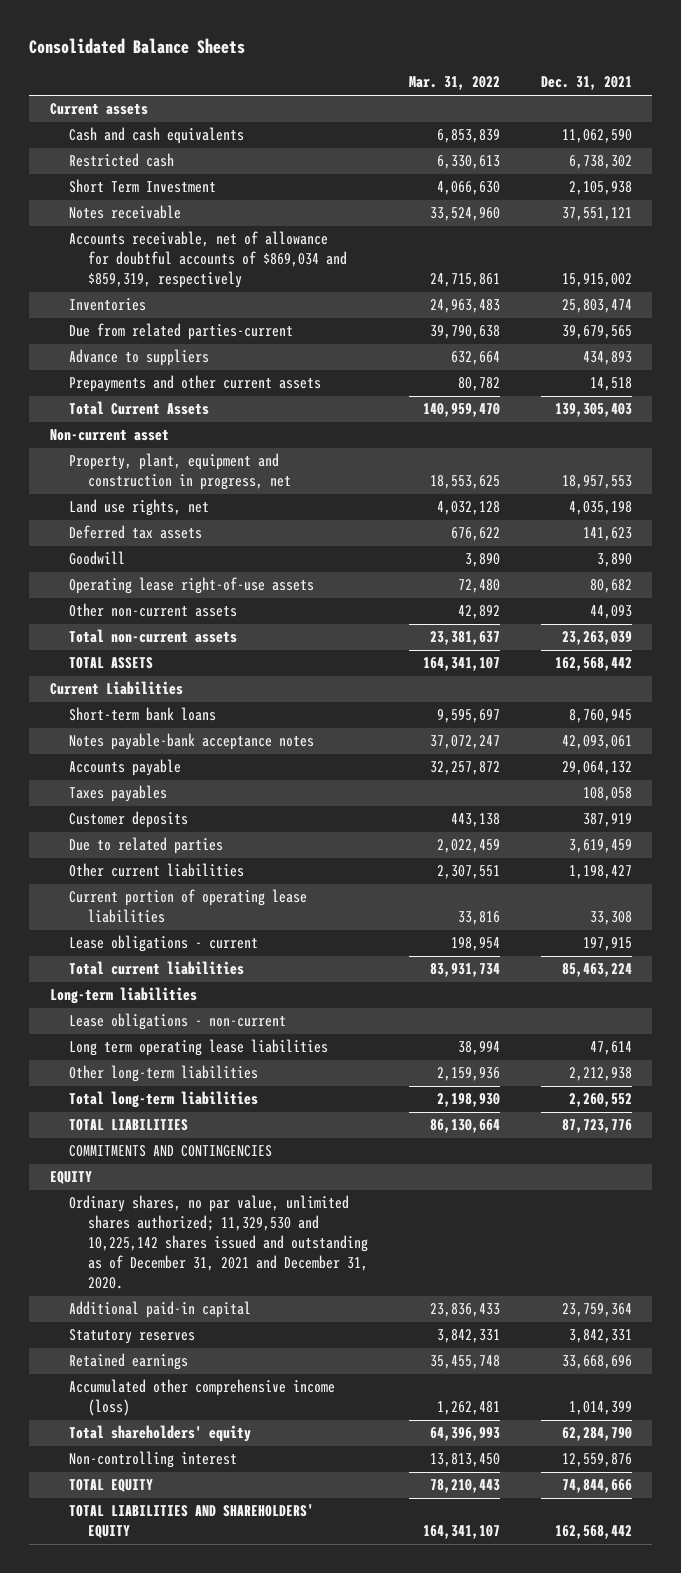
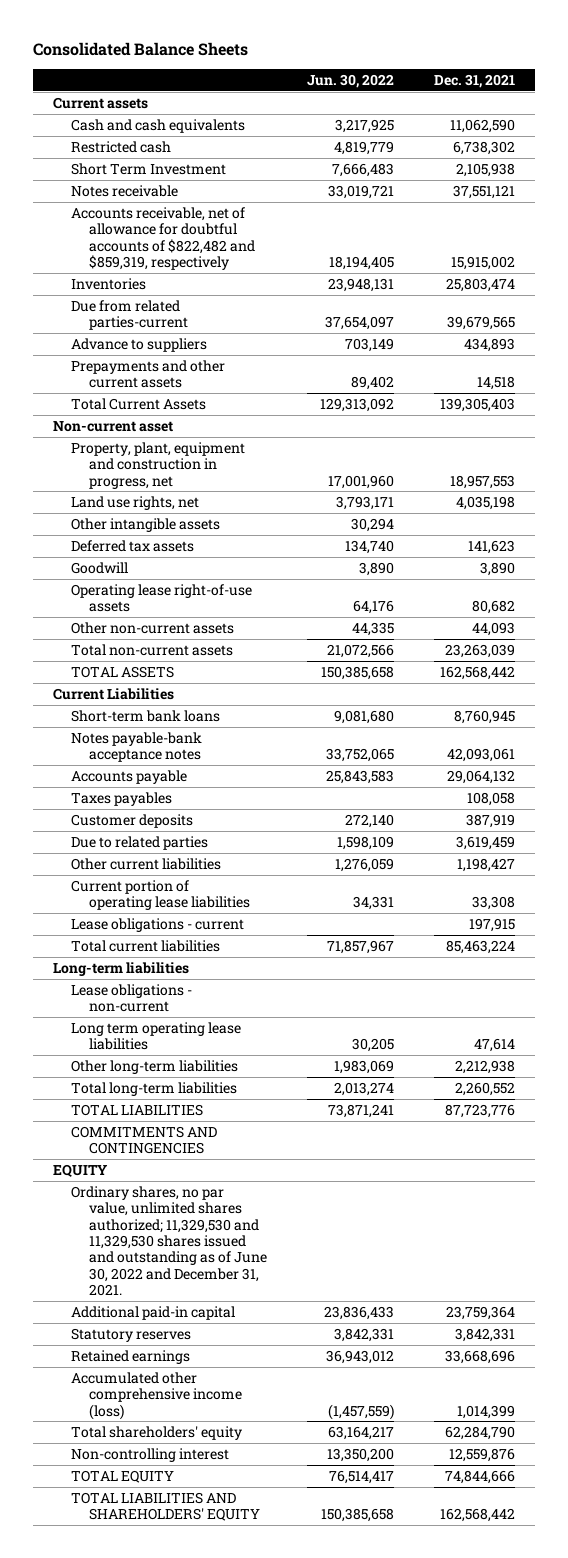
[408,76,500,91] Mar. 31, 2022 -> none
none -> [307,73,395,88] Jun. 30, 2022
[68,231,348,289] Accounts receivable, net of allowance for doubtful accounts of $869,034 and $859,319, respectively -> [71,206,256,270] Accounts receivable, net of allowance for doubtful accounts of $822,482 and $859,319, respectively
none -> [71,517,221,532] Other intangible assets
[68,1195,369,1289] Ordinary shares, no par value, unlimited shares authorized; 11,329,530 and 10,225,142 shares issued and outstanding as of December 31, 2021 and December 31, 2020. -> [71,1185,268,1296] Ordinary shares, no par value, unlimited shares authorized; 11,329,530 and 11,329,530 shares issued and outstanding as of June 30, 2022 and December 31, 2021.

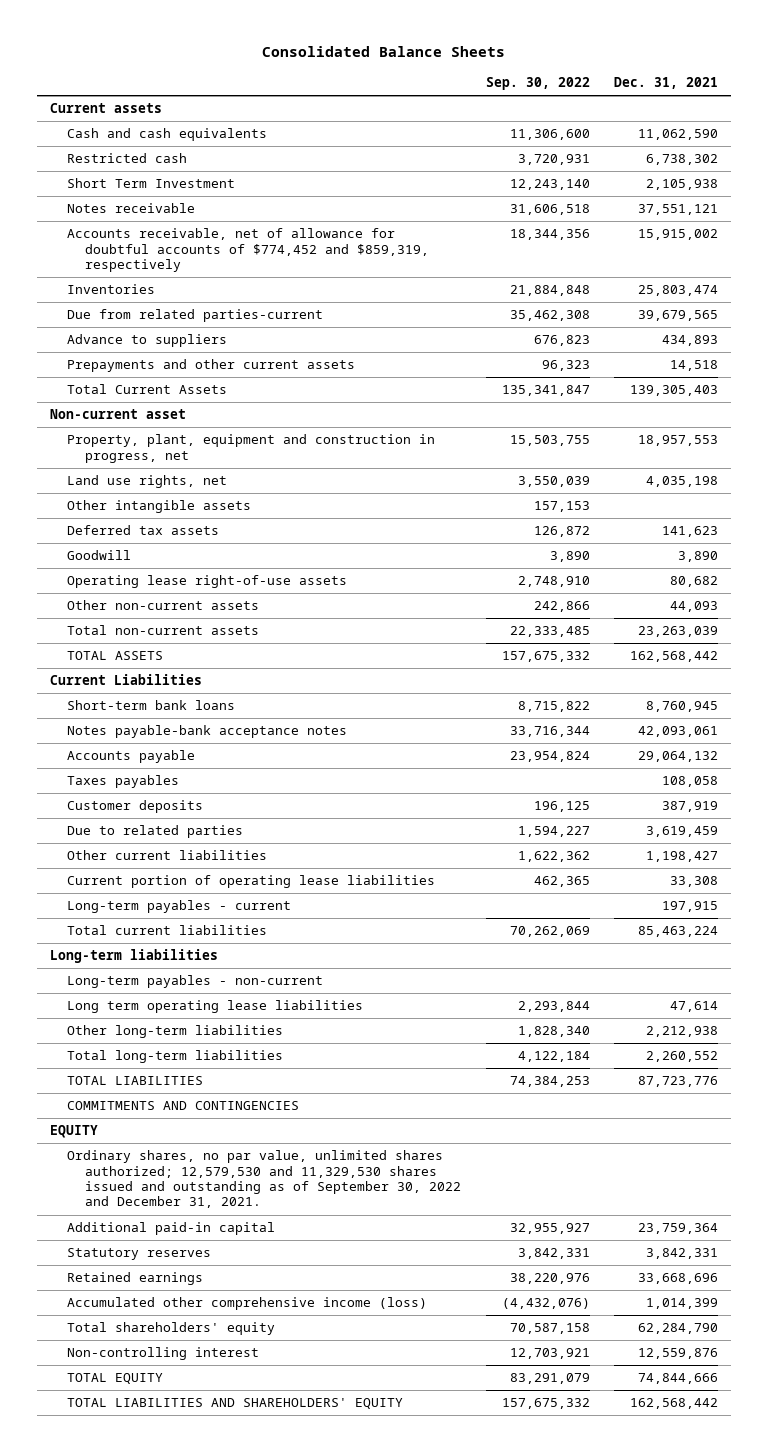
[307,73,395,88] Jun. 30, 2022 -> none
none -> [485,77,590,91] Sep. 30, 2022
[71,206,256,270] Accounts receivable, net of allowance for doubtful accounts of $822,482 and $859,319, respectively -> [67,228,429,273] Accounts receivable, net of allowance for doubtful accounts of $774,452 and $859,319, respectively
[71,917,245,932] Lease obligations - current -> [67,900,292,914] Long-term payables - current
[71,983,193,1013] Lease obligations - non-current -> [67,975,324,989] Long-term payables - non-current
[71,1185,268,1296] Ordinary shares, no par value, unlimited shares authorized; 11,329,530 and 11,329,530 shares issued and outstanding as of June 30, 2022 and December 31, 2021. -> [67,1150,461,1209] Ordinary shares, no par value, unlimited shares authorized; 12,579,530 and 11,329,530 shares issued and outstanding as of September 30, 2022 and December 31, 2021.

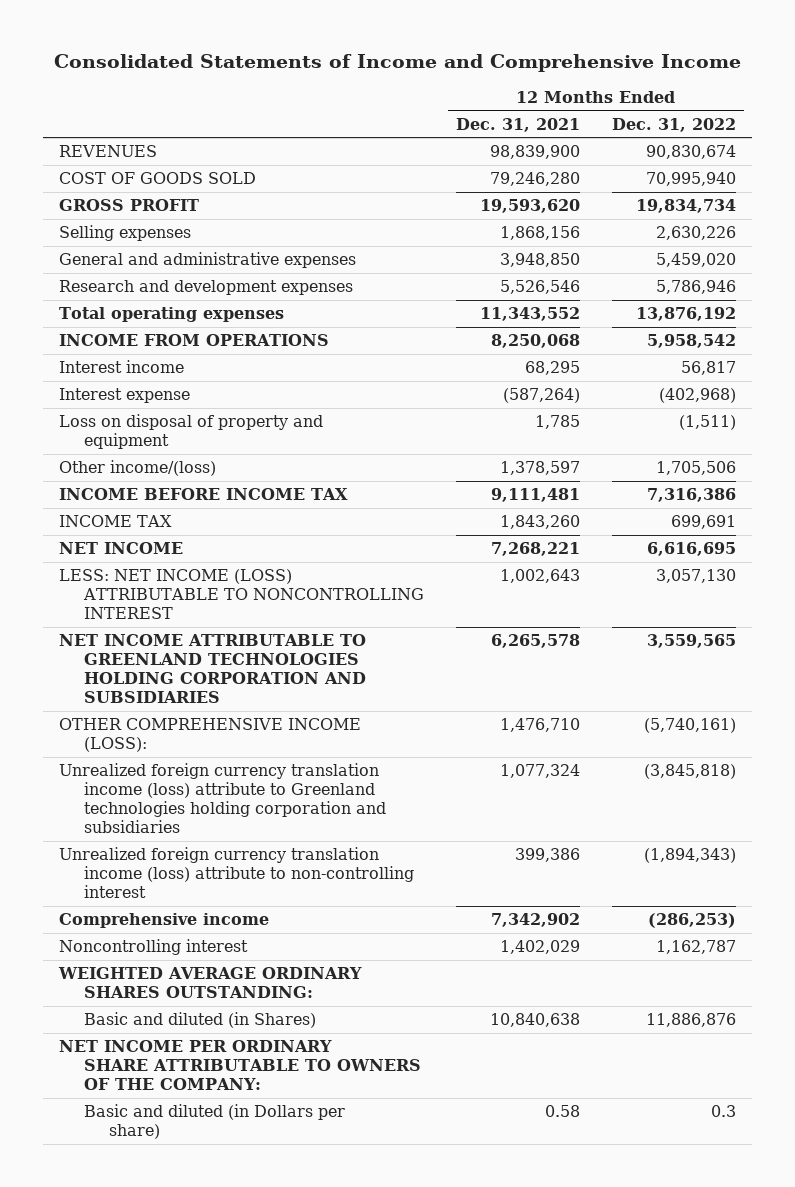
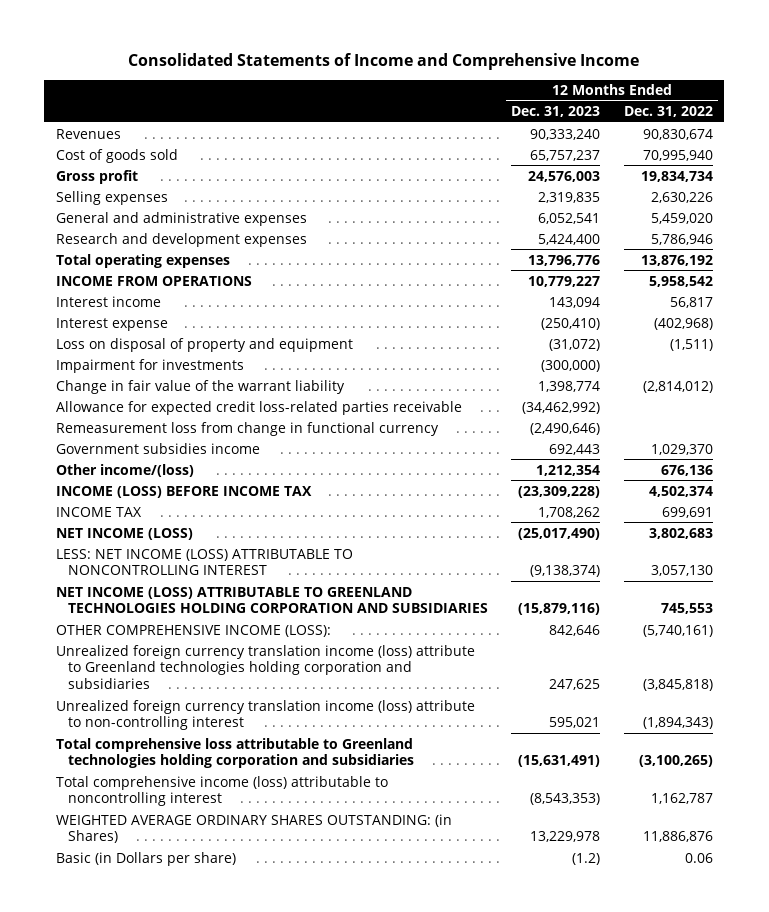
[455,117,580,132] Dec. 31, 2021 -> none
none -> [511,106,601,118] Dec. 31, 2023
[59,145,158,158] REVENUES -> [55,128,121,139] Revenues
[59,172,257,185] COST OF GOODS SOLD -> [55,148,178,163] Cost of goods sold
[59,199,200,212] GROSS PROFIT -> [55,169,138,184] Gross profit
none -> [55,358,244,373] Impairment for investments
none -> [55,379,345,394] Change in fair value of the warrant liability
none -> [55,400,462,415] Allowance for expected credit loss-related parties receivable
none -> [55,421,439,436] Remeasurement loss from change in functional currency
none -> [55,442,260,454] Government subsidies income
[655,461,736,476] 1,705,506 -> [660,464,713,476] 676,136
[59,488,349,501] INCOME BEFORE INCOME TAX -> [55,485,312,498] INCOME (LOSS) BEFORE INCOME TAX
[646,488,736,503] 7,316,386 -> [648,485,713,497] 4,502,374
[59,542,184,555] NET INCOME -> [55,527,193,540] NET INCOME (LOSS)
[646,542,736,557] 6,616,695 -> [648,527,713,539] 3,802,683
[59,634,367,704] NET INCOME ATTRIBUTABLE TO GREENLAND TECHNOLOGIES HOLDING CORPORATION AND SUBSIDIARIES -> [55,586,489,614] NET INCOME (LOSS) ATTRIBUTABLE TO GREENLAND TECHNOLOGIES HOLDING CORPORATION AND SUBSIDIARIES
[646,634,736,649] 3,559,565 -> [660,603,713,615] 745,553
[59,913,270,929] Comprehensive income -> none
[58,967,363,999] WEIGHTED AVERAGE ORDINARY SHARES OUTSTANDING: -> none
[59,1040,421,1091] NET INCOME PER ORDINARY SHARE ATTRIBUTABLE TO OWNERS OF THE COMPANY: -> none
none -> [55,737,415,769] Total comprehensive loss attributable to Greenland technologies holding corporation and subsidiaries
[59,939,249,956] Noncontrolling interest -> [55,775,388,807] Total comprehensive income (loss) attributable to noncontrolling interest
[83,1012,316,1029] Basic and diluted (in Shares) -> [55,813,452,844] WEIGHTED AVERAGE ORDINARY SHARES OUTSTANDING: (in Shares)
[83,1104,345,1140] Basic and diluted (in Dollars per share) -> [55,851,236,866] Basic (in Dollars per share)
[710,1105,736,1118] 0.3 -> [684,852,713,863] 0.06

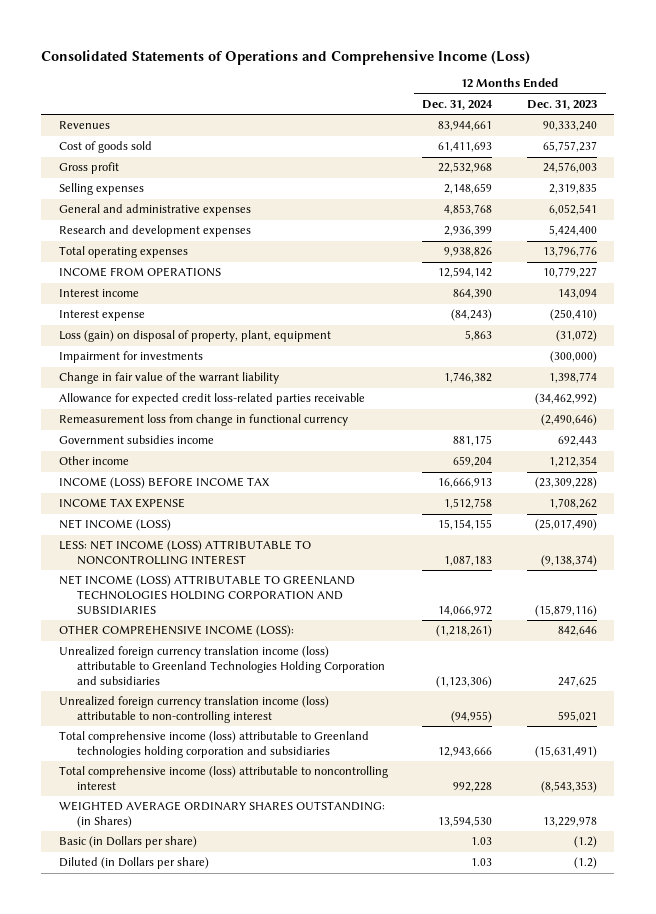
[128,52,640,70] Consolidated Statements of Income and Comprehensive Income -> [41,49,531,65] Consolidated Statements of Operations and Comprehensive Income (Loss)
[623,106,713,118] Dec. 31, 2022 -> none
none -> [422,100,494,111] Dec. 31, 2024
[55,337,353,352] Loss on disposal of property and equipment -> [58,330,331,343] Loss (gain) on disposal of property, plant, equipment
[55,463,194,477] Other income/(loss) -> [58,456,129,466] Other income
[55,506,142,517] INCOME TAX -> [58,498,185,509] INCOME TAX EXPENSE
[55,644,475,690] Unrealized foreign currency translation income (loss) attribute to Greenland technologies holding corporation and subsidiaries -> [58,646,385,685] Unrealized foreign currency translation income (loss) attributable to Greenland Technologies Holding Corporation and subsidiaries
[55,699,475,731] Unrealized foreign currency translation income (loss) attribute to non-controlling interest -> [58,696,329,723] Unrealized foreign currency translation income (loss) attributable to non-controlling interest
[55,737,415,769] Total comprehensive loss attributable to Greenland technologies holding corporation and subsidiaries -> [58,731,369,758] Total comprehensive income (loss) attributable to Greenland technologies holding corporation and subsidiaries
none -> [58,857,209,870] Diluted (in Dollars per share)

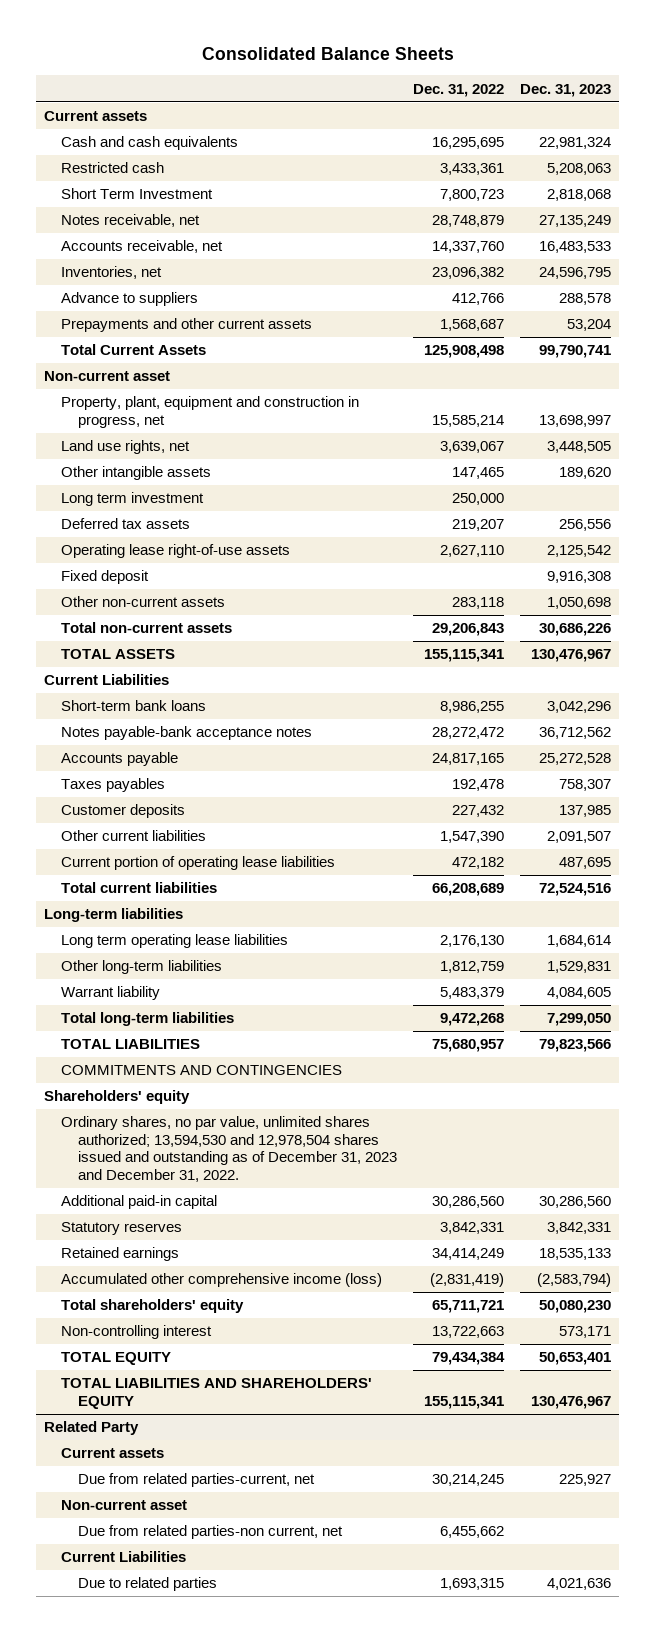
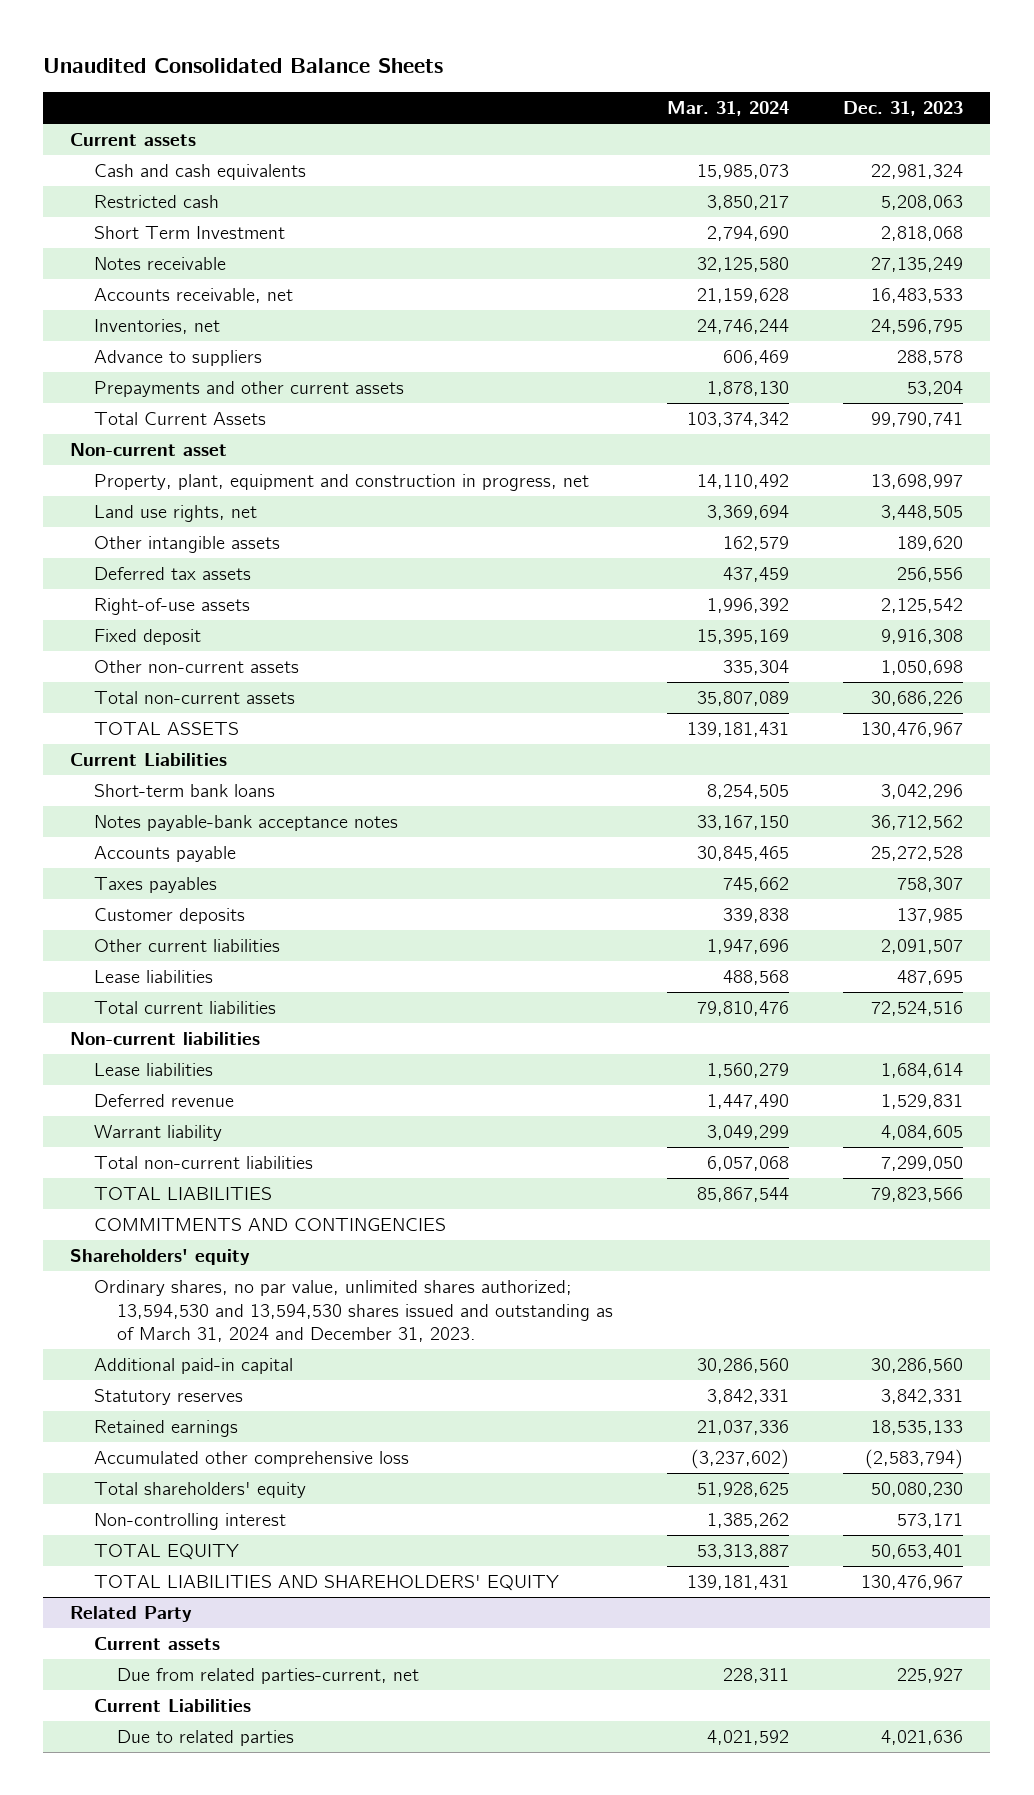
[201,47,454,61] Consolidated Balance Sheets -> [43,57,444,73] Unaudited Consolidated Balance Sheets
[412,83,504,97] Dec. 31, 2022 -> none
none -> [666,101,789,117] Mar. 31, 2024
[61,214,201,228] Notes receivable, net -> [93,257,226,271] Notes receivable
[61,492,205,507] Long term investment -> none
[61,544,291,559] Operating lease right-of-use assets -> [93,598,250,616] Right-of-use assets
[61,856,336,871] Current portion of operating lease liabilities -> [93,970,213,984] Lease liabilities
[44,908,184,923] Long-term liabilities -> none
none -> [70,1032,261,1046] Non-current liabilities
[61,934,289,949] Long term operating lease liabilities -> [93,1063,213,1077] Lease liabilities
[61,960,223,975] Other long-term liabilities -> [93,1094,234,1108] Deferred revenue
[61,1012,235,1027] Total long-term liabilities -> [93,1156,313,1170] Total non-current liabilities
[61,1116,398,1183] Ordinary shares, no par value, unlimited shares authorized; 13,594,530 and 12,978,504 shares issued and outstanding as of December 31, 2023 and December 31, 2022. -> [93,1280,613,1343] Ordinary shares, no par value, unlimited shares authorized; 13,594,530 and 13,594,530 shares issued and outstanding as of March 31, 2024 and December 31, 2023.
[61,1273,383,1288] Accumulated other comprehensive income (loss) -> [93,1451,409,1468] Accumulated other comprehensive loss
[61,1500,188,1511] Non-current asset -> none
[78,1525,344,1540] Due from related parties-non current, net -> none

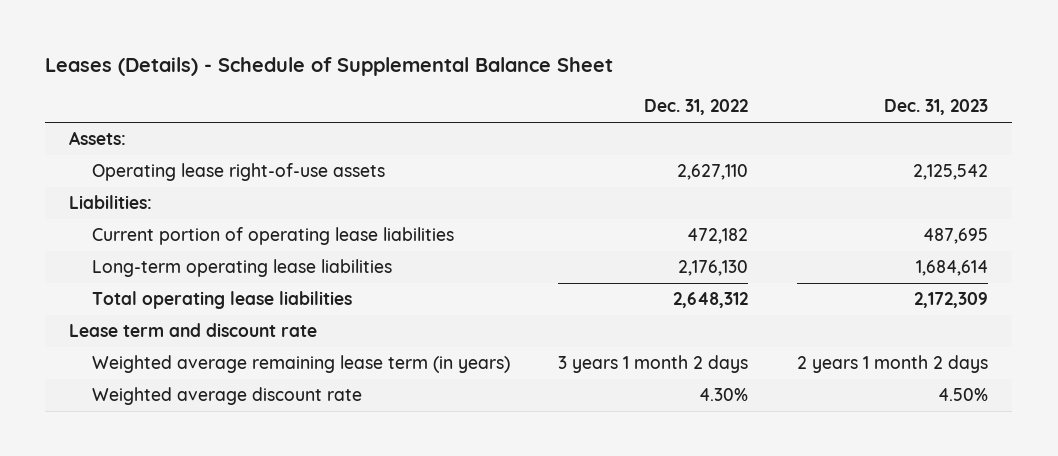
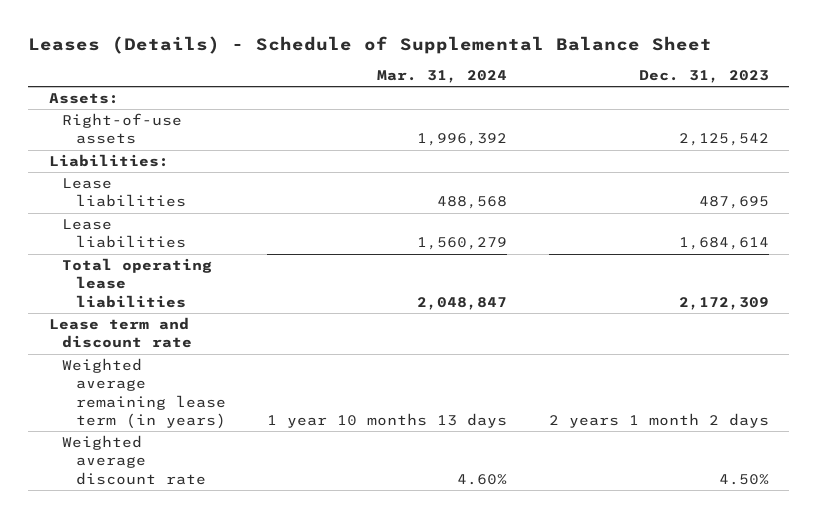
[644,99,749,116] Dec. 31, 2022 -> none
none -> [377,70,508,84] Mar. 31, 2024
[91,163,385,182] Operating lease right-of-use assets -> [62,113,183,145] Right-of-use assets
[91,227,454,246] Current portion of operating lease liabilities -> [62,178,187,208] Lease liabilities
[91,259,392,278] Long-term operating lease liabilities -> [62,219,187,249] Lease liabilities

